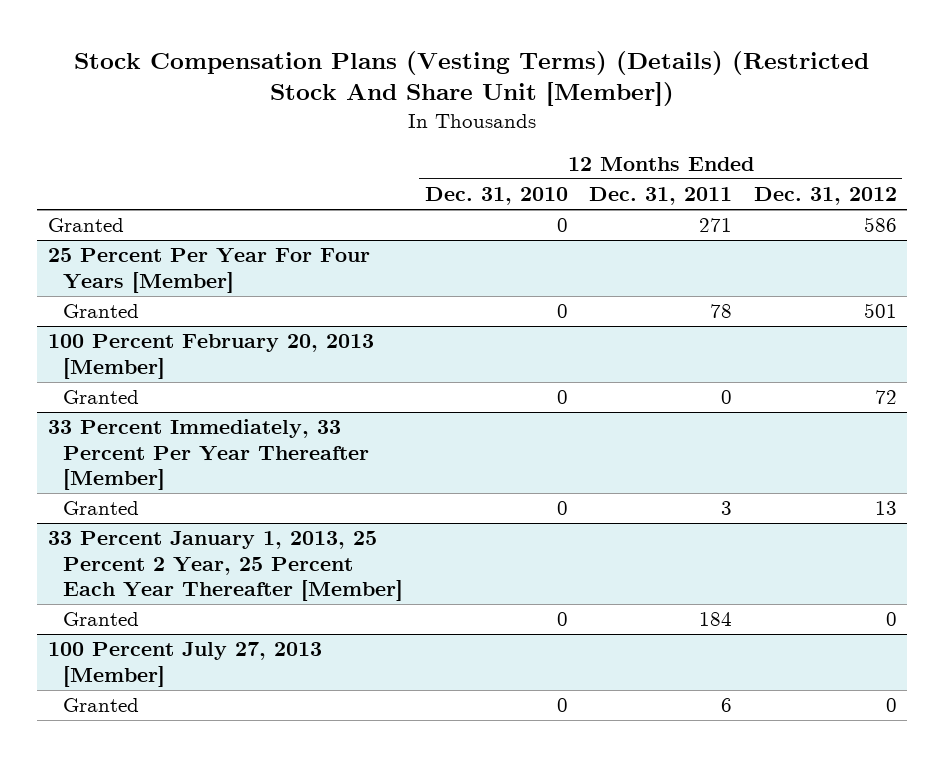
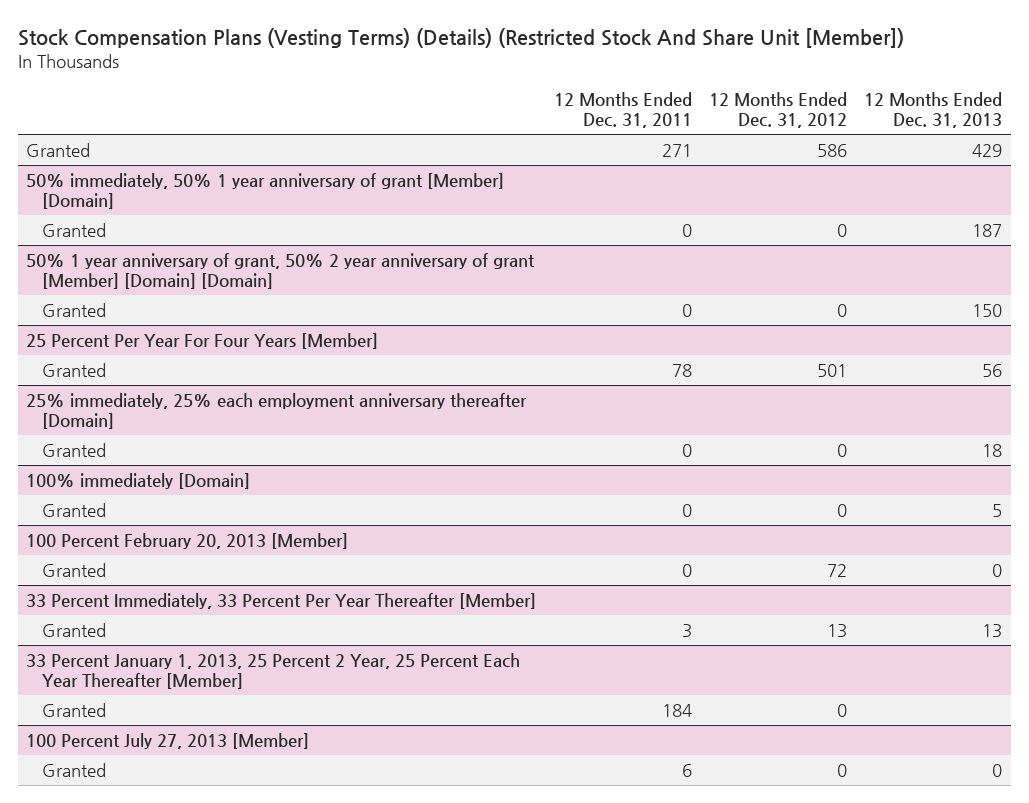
[424,187,568,206] Dec. 31, 2010 -> none
none -> [864,91,1003,128] 12 Months Ended Dec. 31, 2013
none -> [26,173,505,210] 50% immediately, 50% 1 year anniversary of grant [Member] [Domain]
none -> [42,223,107,238] Granted
none -> [26,253,536,290] 50% 1 year anniversary of grant, 50% 2 year anniversary of grant [Member] [Domain] [Domain]
none -> [42,303,107,318] Granted
none -> [26,393,528,430] 25% immediately, 25% each employment anniversary thereafter [Domain]
none -> [42,443,107,458] Granted
none -> [26,473,251,490] 100% immediately [Domain]
none -> [42,503,107,518] Granted

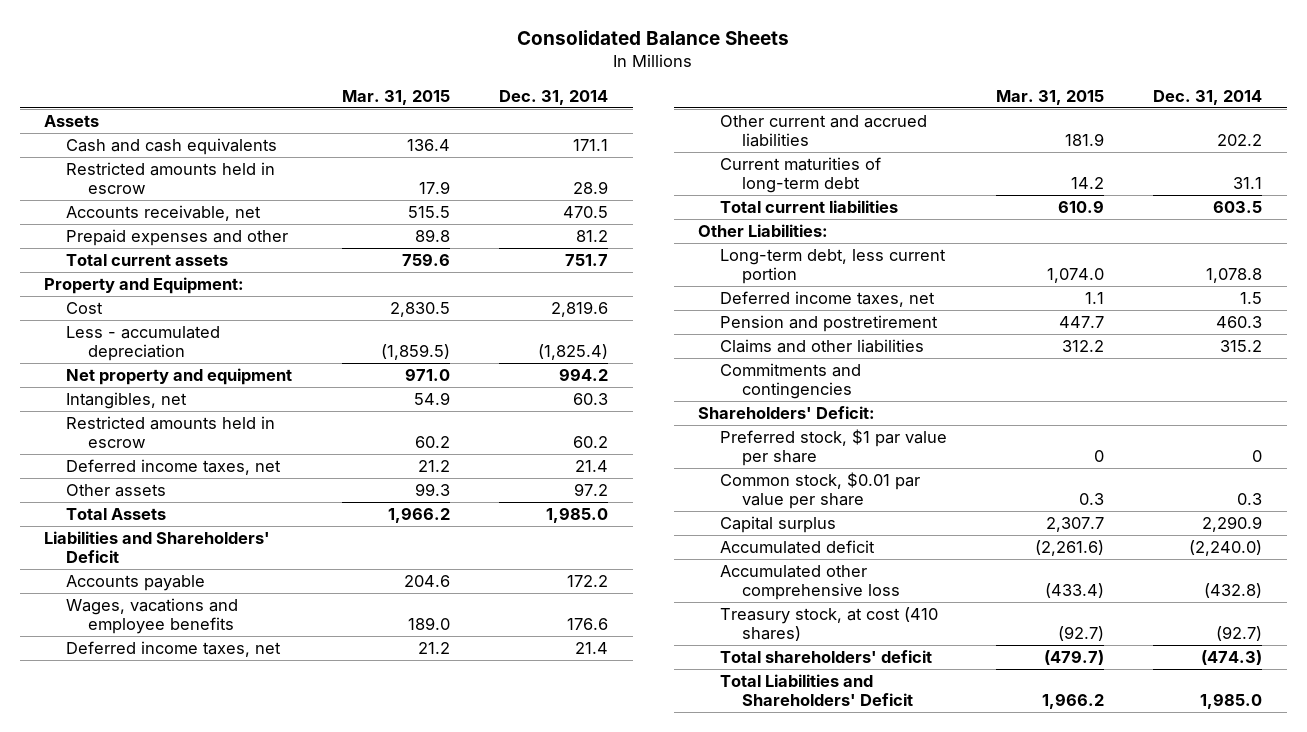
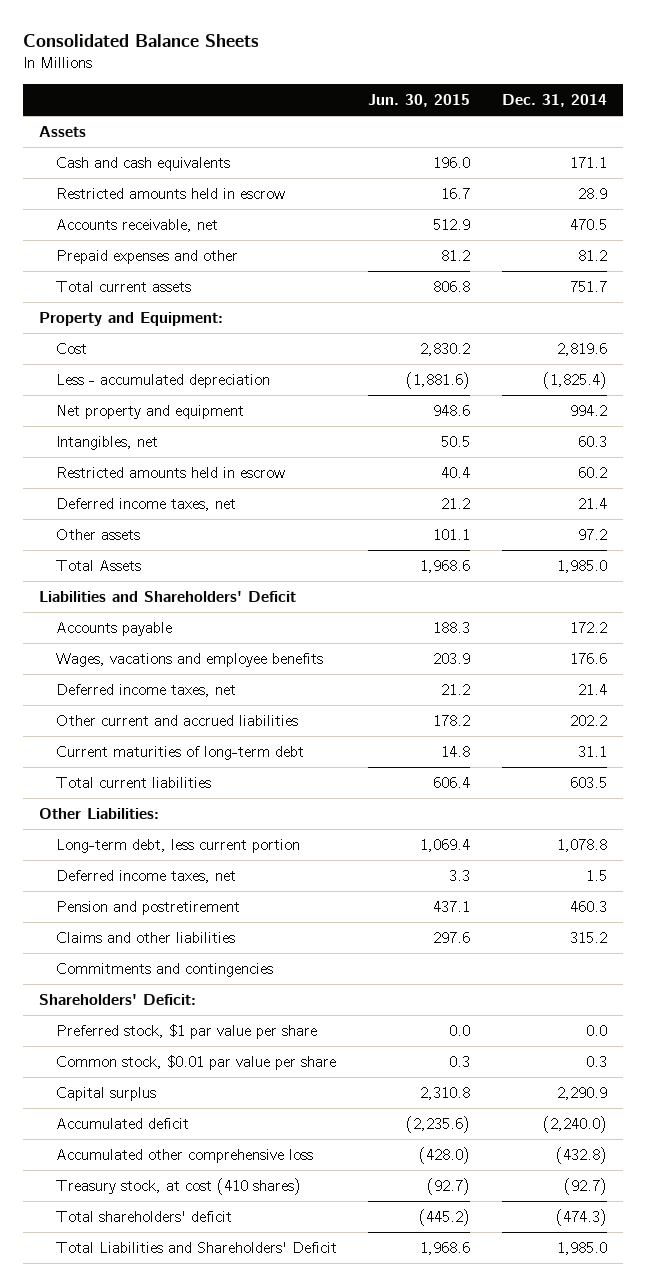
[342,89,451,105] Mar. 31, 2015 -> none
none -> [368,94,471,108] Jun. 30, 2015
[1252,450,1263,463] 0 -> [586,1024,608,1036] 0.0

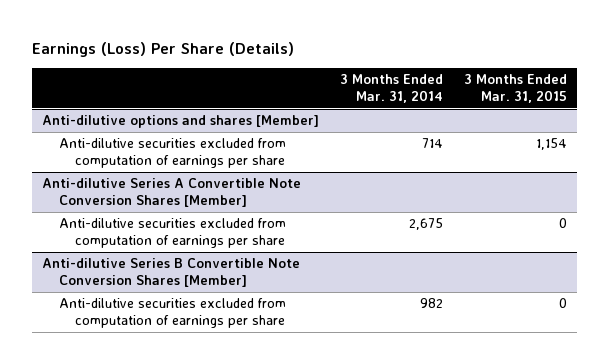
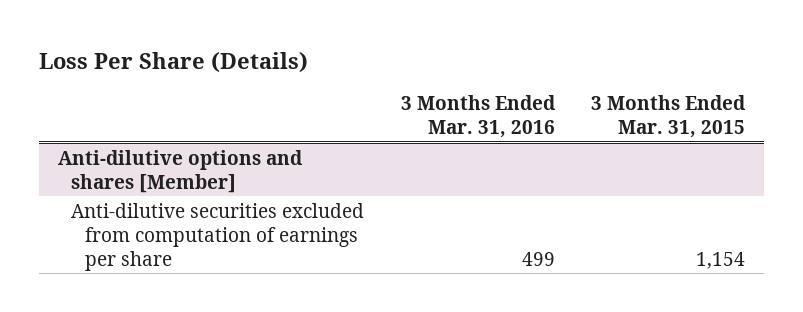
[32,41,295,57] Earnings (Loss) Per Share (Details) -> [39,51,309,73] Loss Per Share (Details)
[339,74,443,104] 3 Months Ended Mar. 31, 2014 -> none
none -> [400,94,556,138] 3 Months Ended Mar. 31, 2016
[42,178,302,208] Anti-dilutive Series A Convertible Note Conversion Shares [Member] -> none
[58,218,286,249] Anti-dilutive securities excluded from computation of earnings per share -> none
[42,258,301,288] Anti-dilutive Series B Convertible Note Conversion Shares [Member] -> none
[58,298,286,329] Anti-dilutive securities excluded from computation of earnings per share -> none

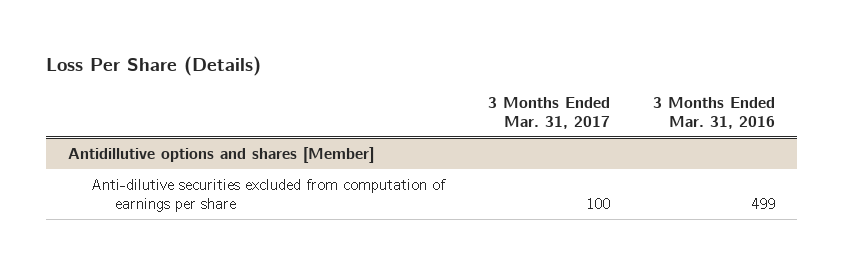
[591,94,747,138] 3 Months Ended Mar. 31, 2015 -> none
none -> [488,96,611,129] 3 Months Ended Mar. 31, 2017
[57,149,303,193] Anti-dilutive options and shares [Member] -> [67,146,374,163] Antidillutive options and shares [Member]

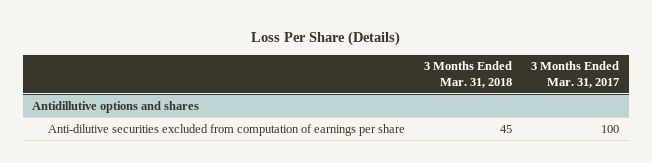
[653,96,776,129] 3 Months Ended Mar. 31, 2016 -> none
none -> [424,61,513,88] 3 Months Ended Mar. 31, 2018
[67,146,374,163] Antidillutive options and shares [Member] -> [32,100,200,113] Antidillutive options and shares

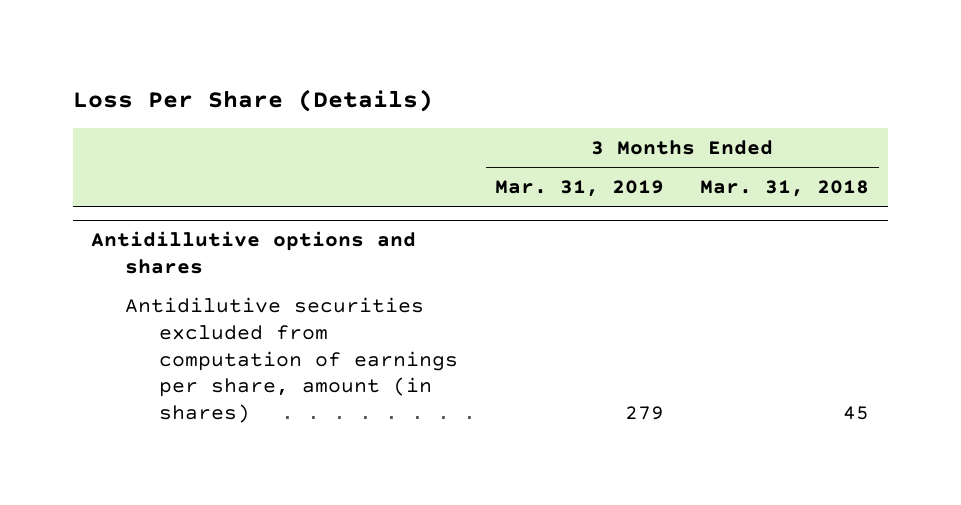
[531,61,620,88] 3 Months Ended Mar. 31, 2017 -> none
none -> [494,180,664,198] Mar. 31, 2019
[48,123,406,136] Anti-dilutive securities excluded from computation of earnings per share -> [125,296,459,424] Antidilutive securities excluded from computation of earnings per share, amount (in shares)

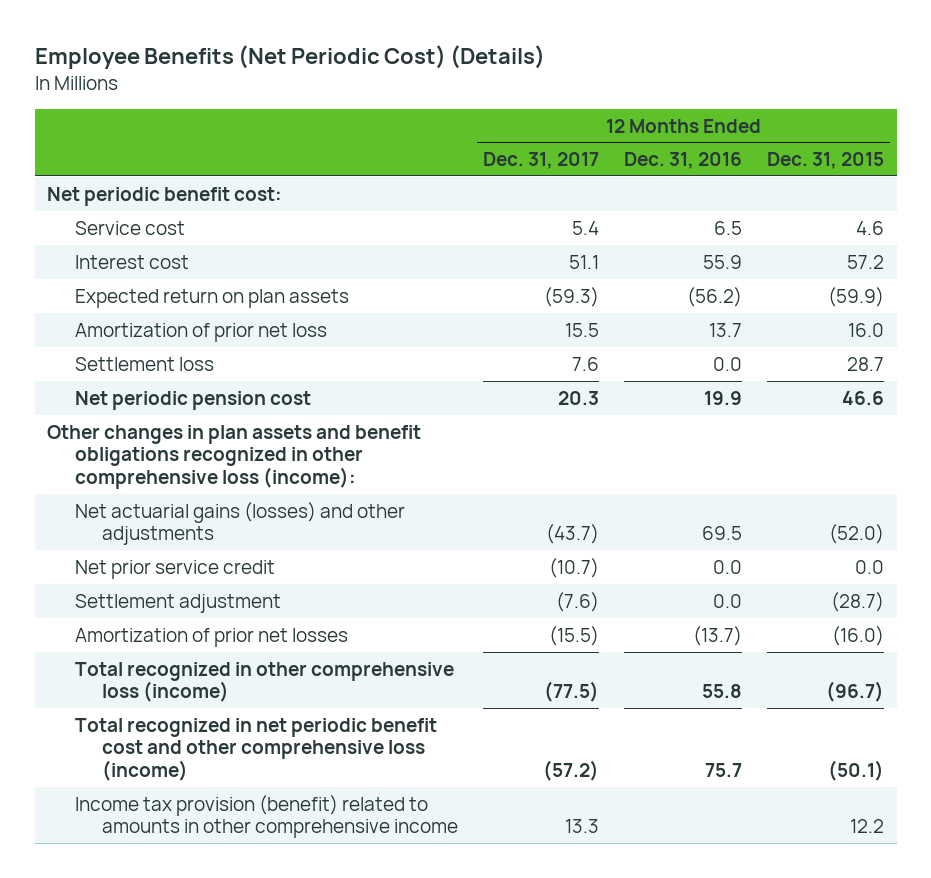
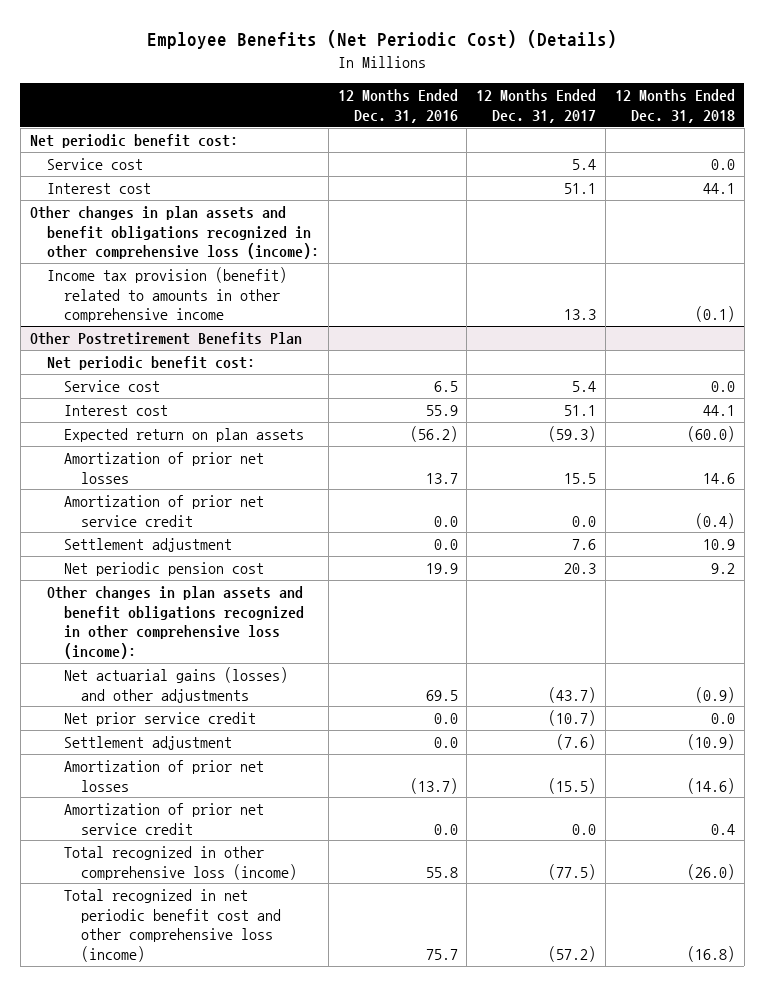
[767,152,885,170] Dec. 31, 2015 -> none
none -> [615,89,736,123] 12 Months Ended Dec. 31, 2018
none -> [46,158,143,171] Service cost
none -> [46,183,151,195] Interest cost
none -> [29,206,319,260] Other changes in plan assets and benefit obligations recognized in other comprehensive loss (income):
[74,794,459,839] Income tax provision (benefit) related to amounts in other comprehensive income -> [46,267,287,323] Income tax provision (benefit) related to amounts in other comprehensive income
none -> [29,332,302,346] Other Postretirement Benefits Plan
none -> [46,356,255,371] Net periodic benefit cost:
[74,322,327,342] Amortization of prior net loss -> [64,452,265,484] Amortization of prior net losses
none -> [64,495,265,527] Amortization of prior net service credit
[74,356,214,371] Settlement loss -> [64,538,233,553] Settlement adjustment
none -> [64,803,265,835] Amortization of prior net service credit

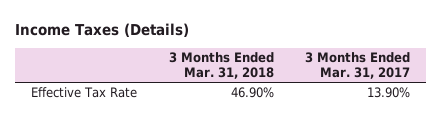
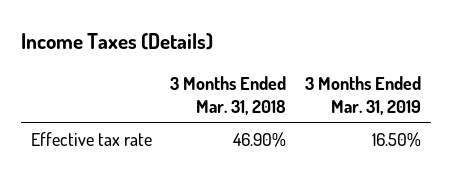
[304,52,410,80] 3 Months Ended Mar. 31, 2017 -> none
none -> [305,76,422,116] 3 Months Ended Mar. 31, 2019
[31,87,138,99] Effective Tax Rate -> [30,131,152,146] Effective tax rate

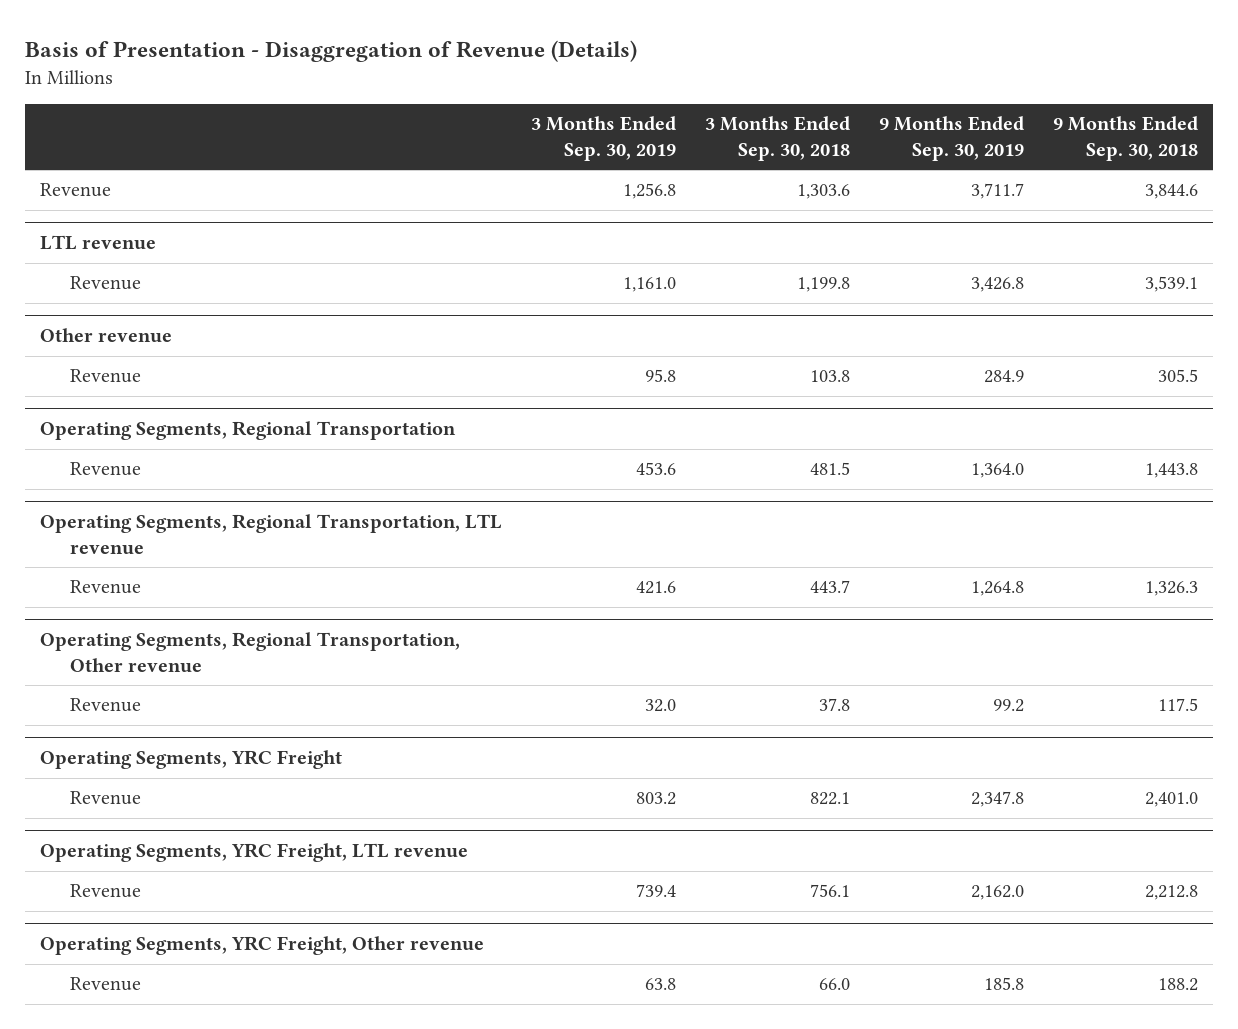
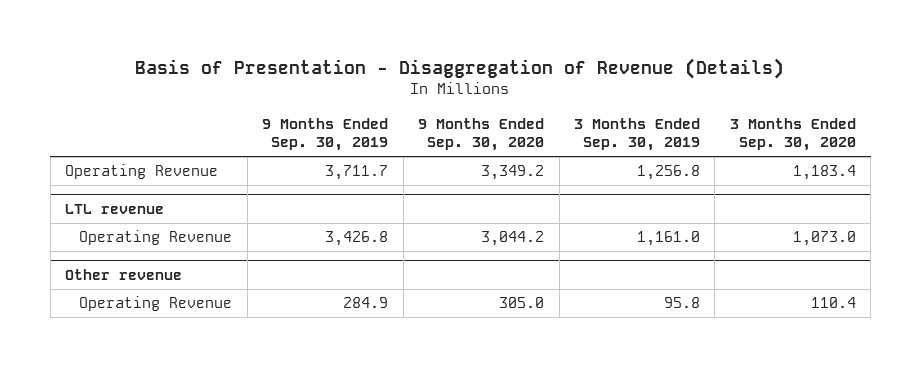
[705,116,851,161] 3 Months Ended Sep. 30, 2018 -> none
[1053,116,1199,161] 9 Months Ended Sep. 30, 2018 -> none
none -> [418,117,545,152] 9 Months Ended Sep. 30, 2020
none -> [729,117,856,152] 3 Months Ended Sep. 30, 2020
[39,183,111,198] Revenue -> [64,164,218,180] Operating Revenue
[69,276,141,291] Revenue -> [79,230,233,246] Operating Revenue
[39,421,456,441] Operating Segments, Regional Transportation -> none
[69,462,141,477] Revenue -> none
[39,514,502,555] Operating Segments, Regional Transportation, LTL revenue -> none
[69,580,141,595] Revenue -> none
[39,632,460,673] Operating Segments, Regional Transportation, Other revenue -> none
[69,698,141,713] Revenue -> none
[39,750,342,770] Operating Segments, YRC Freight -> none
[69,791,141,806] Revenue -> none
[39,843,468,863] Operating Segments, YRC Freight, LTL revenue -> none
[69,884,141,899] Revenue -> none
[39,936,484,956] Operating Segments, YRC Freight, Other revenue -> none
[69,977,141,992] Revenue -> none
[69,369,141,384] Revenue -> [79,296,233,312] Operating Revenue

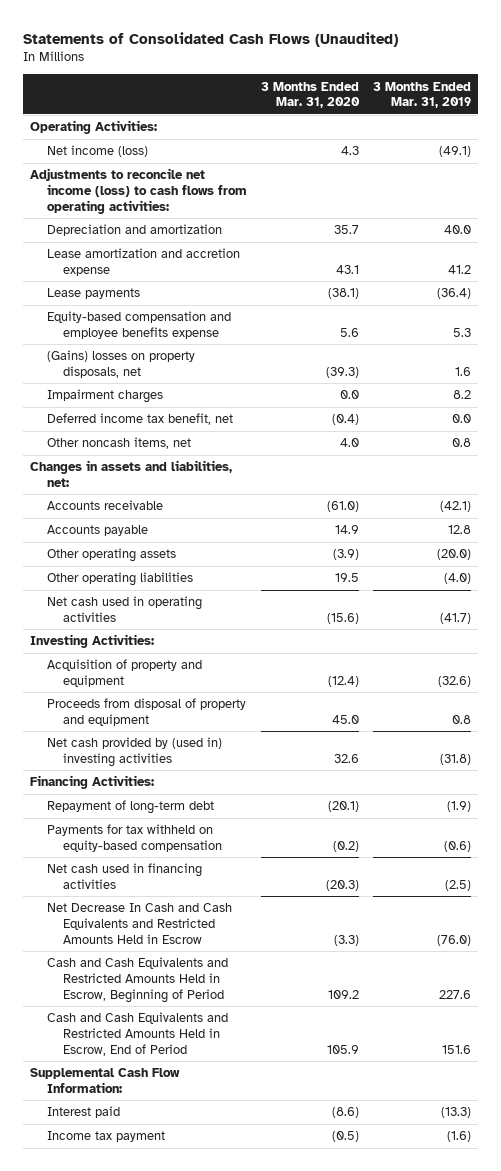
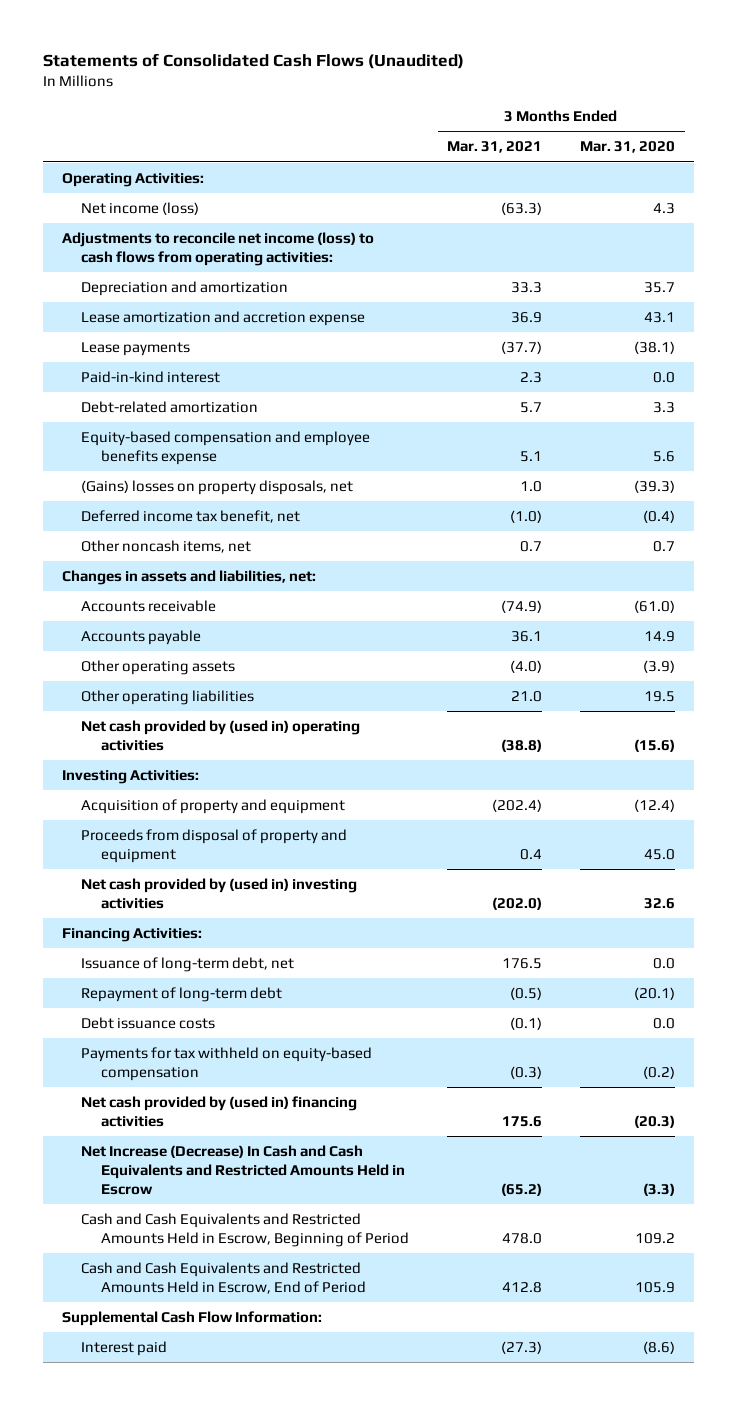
[372,81,471,109] 3 Months Ended Mar. 31, 2019 -> none
none -> [447,141,543,154] Mar. 31, 2021
none -> [81,371,221,384] Paid-in-kind interest
none -> [81,401,259,414] Debt-related amortization
[46,389,163,404] Impairment charges -> none
[339,438,359,448] 4.0 -> [653,541,676,553] 0.7
[46,596,202,623] Net cash used in operating activities -> [81,720,361,751] Net cash provided by (used in) operating activities
none -> [81,957,295,973] Issuance of long-term debt, net
none -> [81,1017,216,1030] Debt issuance costs
[46,863,202,890] Net cash used in financing activities -> [81,1096,358,1127] Net cash provided by (used in) financing activities
[46,903,232,944] Net Decrease In Cash and Cash Equivalents and Restricted Amounts Held in Escrow -> [81,1145,406,1195] Net Increase (Decrease) In Cash and Cash Equivalents and Restricted Amounts Held in Escrow
[46,1131,165,1143] Income tax payment -> none

